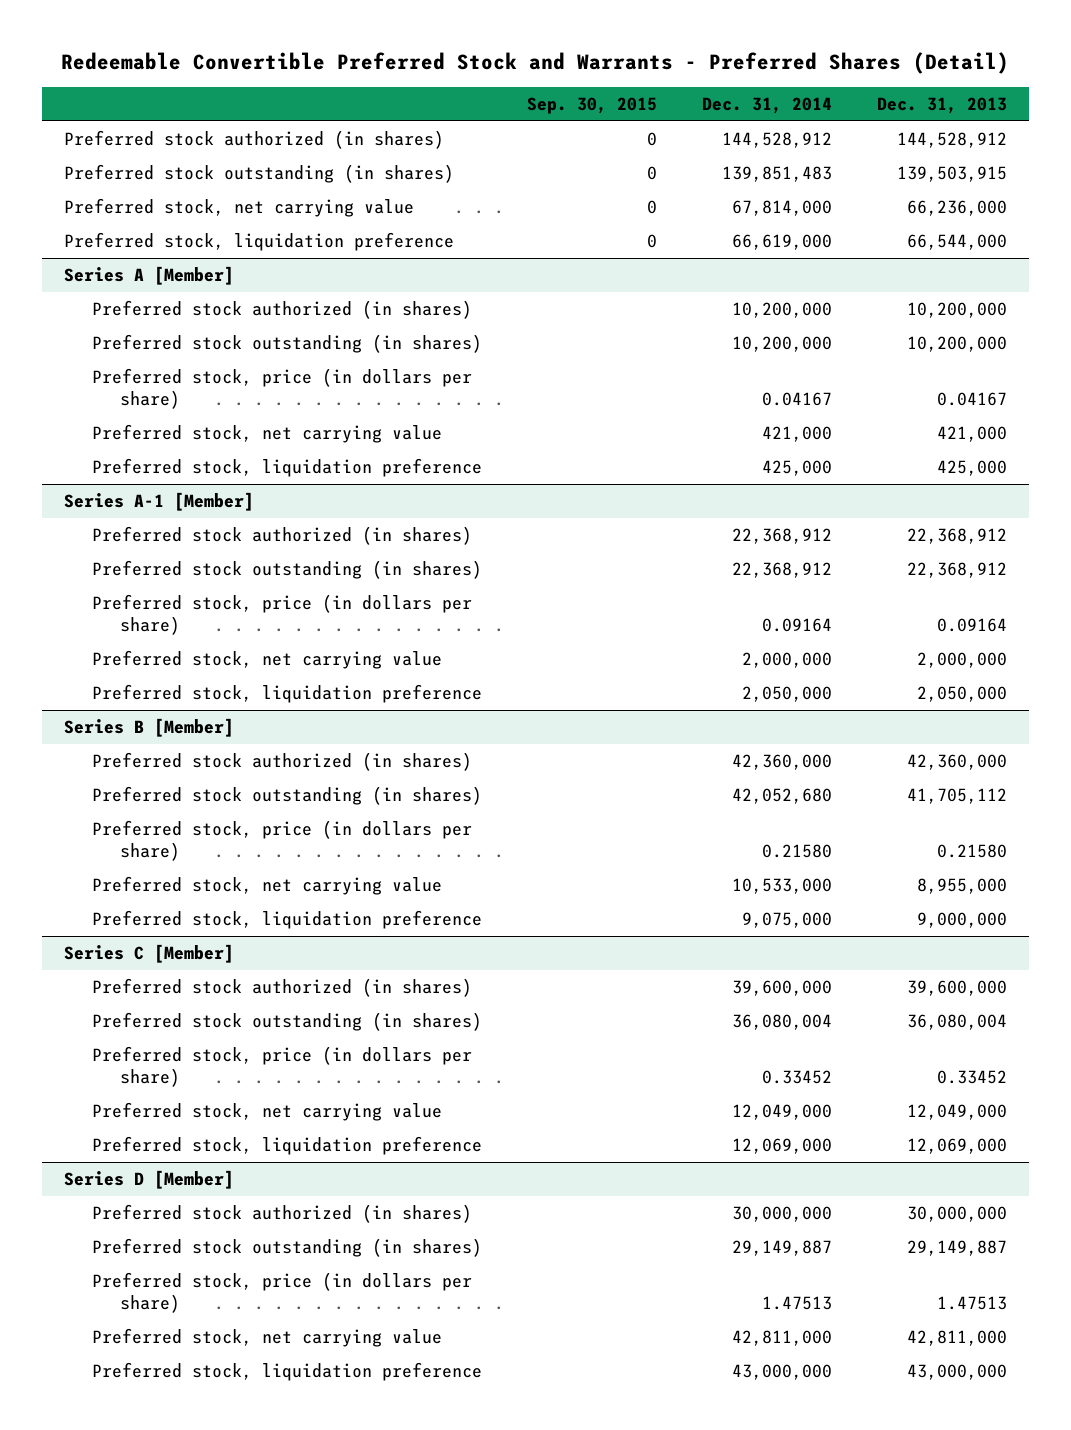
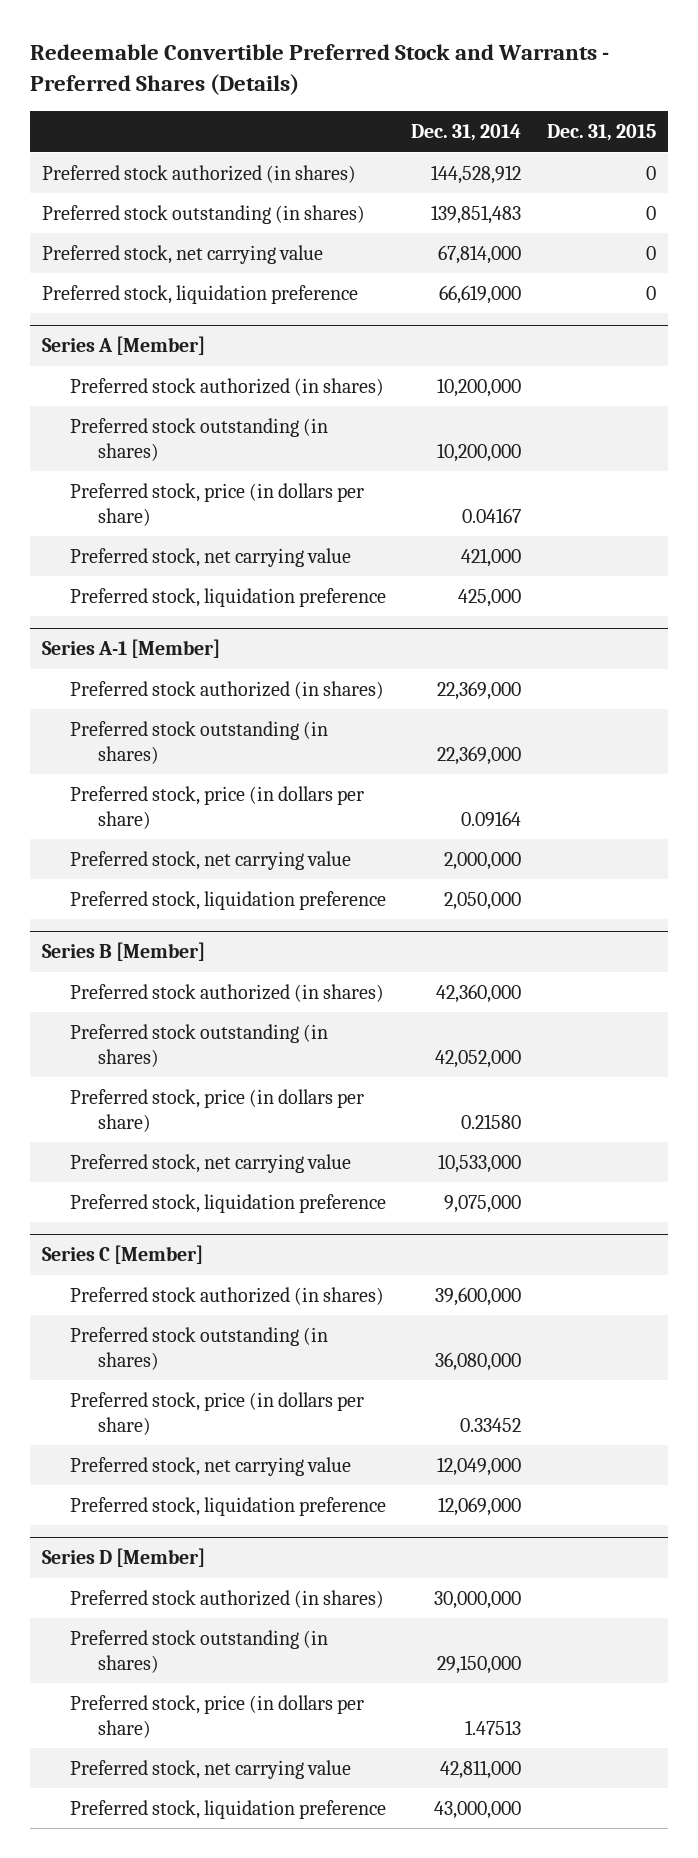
[61,52,1010,75] Redeemable Convertible Preferred Stock and Warrants - Preferred Shares (Detail) -> [29,44,609,96] Redeemable Convertible Preferred Stock and Warrants - Preferred Shares (Details)
[526,97,657,115] Sep. 30, 2015 -> none
[876,97,1007,115] Dec. 31, 2013 -> none
none -> [546,124,656,142] Dec. 31, 2015
[731,528,832,545] 22,368,912 -> [437,680,522,700] 22,369,000
[731,562,832,579] 22,368,912 -> [437,745,522,765] 22,369,000
[731,788,832,805] 42,052,680 -> [435,1049,522,1068] 42,052,000
[731,1014,832,1031] 36,080,004 -> [435,1351,522,1371] 36,080,000
[731,1240,832,1257] 29,149,887 -> [437,1654,522,1674] 29,150,000

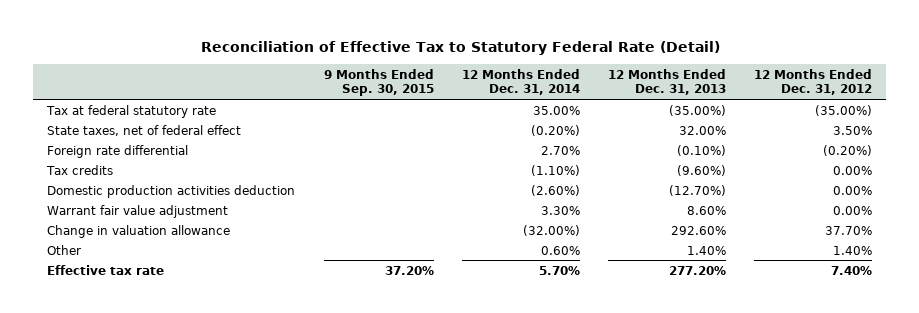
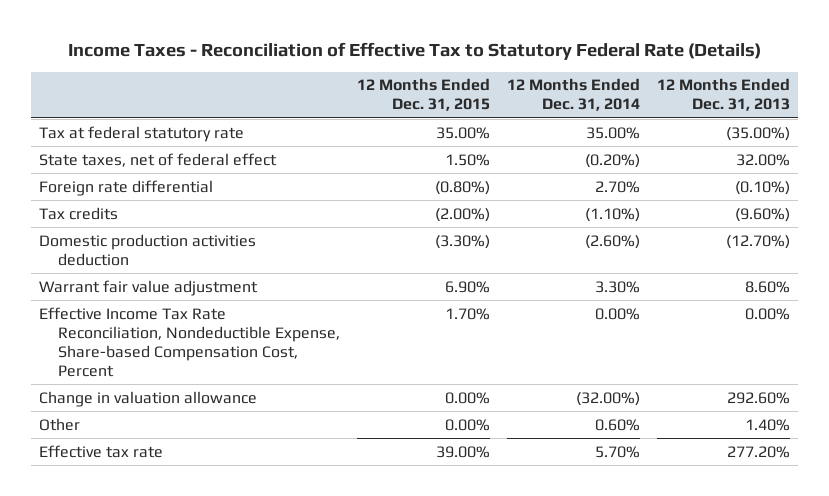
[200,41,720,56] Reconciliation of Effective Tax to Statutory Federal Rate (Detail) -> [67,41,761,60] Income Taxes - Reconciliation of Effective Tax to Statutory Federal Rate (Details)
[323,68,434,97] 9 Months Ended Sep. 30, 2015 -> none
[753,68,872,96] 12 Months Ended Dec. 31, 2012 -> none
none -> [356,78,490,112] 12 Months Ended Dec. 31, 2015
none -> [39,306,341,378] Effective Income Tax Rate Reconciliation, Nondeductible Expense, Share-based Compensation Cost, Percent

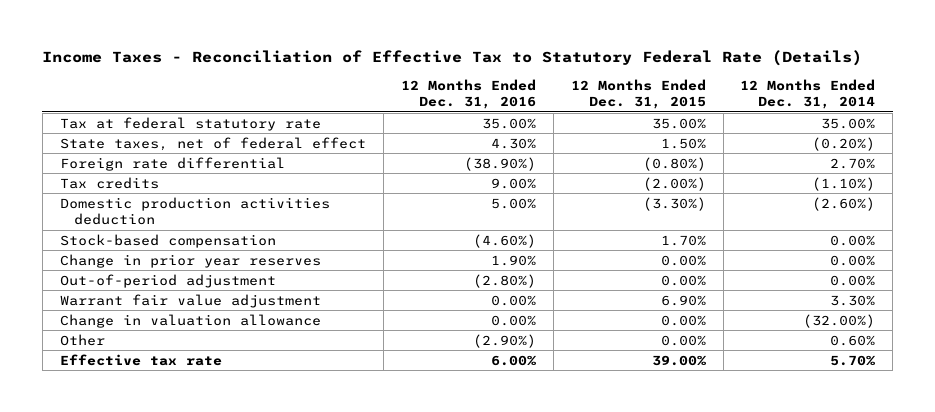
[656,78,790,112] 12 Months Ended Dec. 31, 2013 -> none
none -> [400,78,536,110] 12 Months Ended Dec. 31, 2016
none -> [59,233,276,248] Stock-based compensation
none -> [59,253,321,268] Change in prior year reserves
none -> [59,273,276,288] Out-of-period adjustment
[39,306,341,378] Effective Income Tax Rate Reconciliation, Nondeductible Expense, Share-based Compensation Cost, Percent -> none

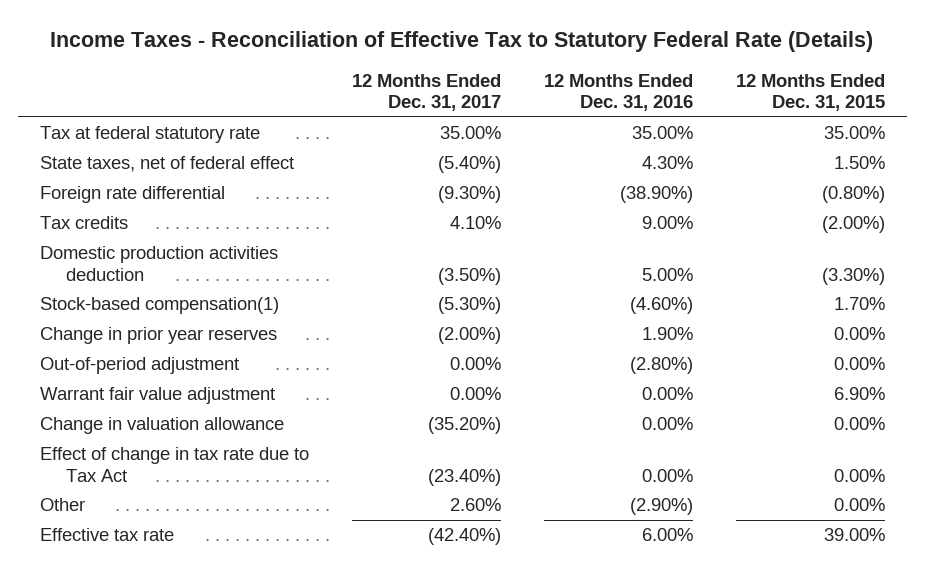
[740,78,876,110] 12 Months Ended Dec. 31, 2014 -> none
none -> [351,73,501,112] 12 Months Ended Dec. 31, 2017
[59,233,276,248] Stock-based compensation -> [39,297,279,315] Stock-based compensation(1)
none -> [39,447,309,482] Effect of change in tax rate due to Tax Act

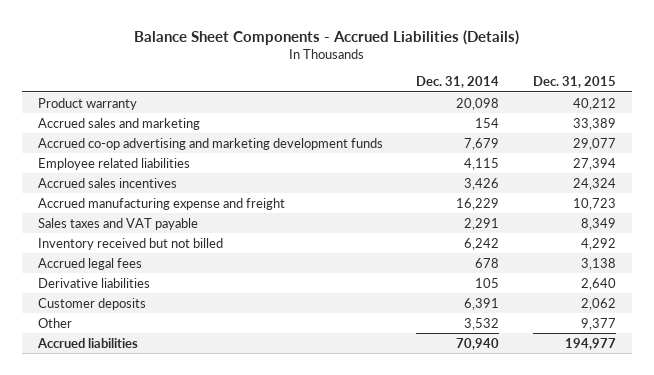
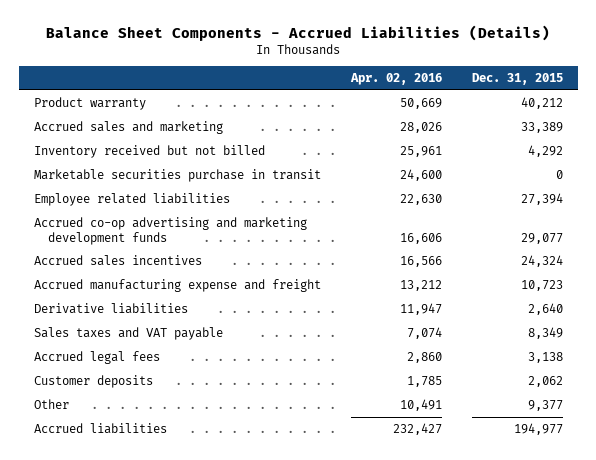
[416,76,500,89] Dec. 31, 2014 -> none
none -> [349,72,442,85] Apr. 02, 2016
[38,237,224,250] Inventory received but not billed -> [33,145,265,159] Inventory received but not billed
none -> [33,169,321,183] Marketable securities purchase in transit
[38,137,384,150] Accrued co-op advertising and marketing development funds -> [33,217,307,245] Accrued co-op advertising and marketing development funds
[38,277,151,288] Derivative liabilities -> [33,303,188,315] Derivative liabilities

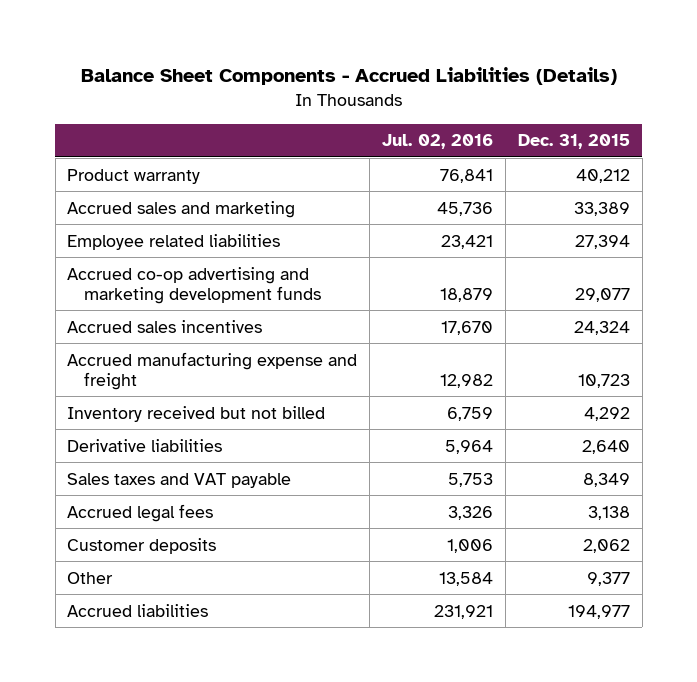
[349,72,442,85] Apr. 02, 2016 -> none
none -> [382,134,494,150] Jul. 02, 2016
[33,169,321,183] Marketable securities purchase in transit -> none
[33,145,265,159] Inventory received but not billed -> [67,405,326,422] Inventory received but not billed

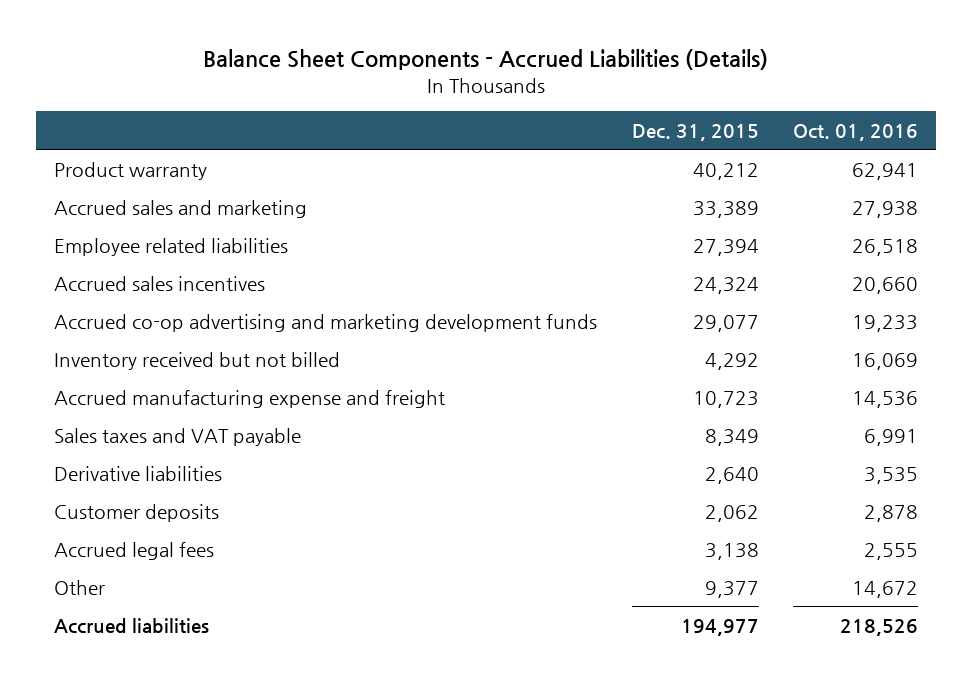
[382,134,494,150] Jul. 02, 2016 -> none
none -> [793,123,919,141] Oct. 01, 2016
[67,266,322,304] Accrued co-op advertising and marketing development funds -> [53,313,597,332] Accrued co-op advertising and marketing development funds
[67,351,358,390] Accrued manufacturing expense and freight -> [53,389,445,408] Accrued manufacturing expense and freight
[67,438,223,452] Derivative liabilities -> [53,465,222,481] Derivative liabilities
[67,503,214,522] Accrued legal fees -> [53,541,214,560] Accrued legal fees

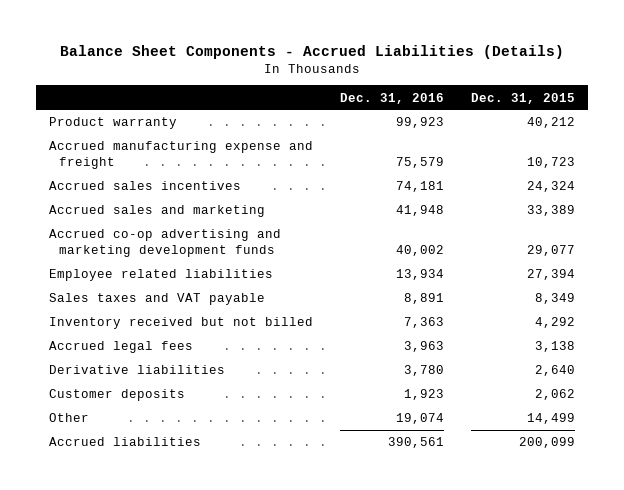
[793,123,919,141] Oct. 01, 2016 -> none
none -> [340,92,445,104] Dec. 31, 2016
[53,389,445,408] Accrued manufacturing expense and freight -> [49,141,314,170] Accrued manufacturing expense and freight
[53,199,307,218] Accrued sales and marketing -> [49,205,266,218] Accrued sales and marketing
[53,237,288,256] Employee related liabilities -> [49,269,274,282] Employee related liabilities
[53,351,340,370] Inventory received but not billed -> [49,317,314,330] Inventory received but not billed
[53,541,214,560] Accrued legal fees -> [49,341,194,354] Accrued legal fees
[704,580,759,598] 9,377 -> [526,413,575,425] 14,499
[680,618,759,636] 194,977 -> [518,437,575,449] 200,099

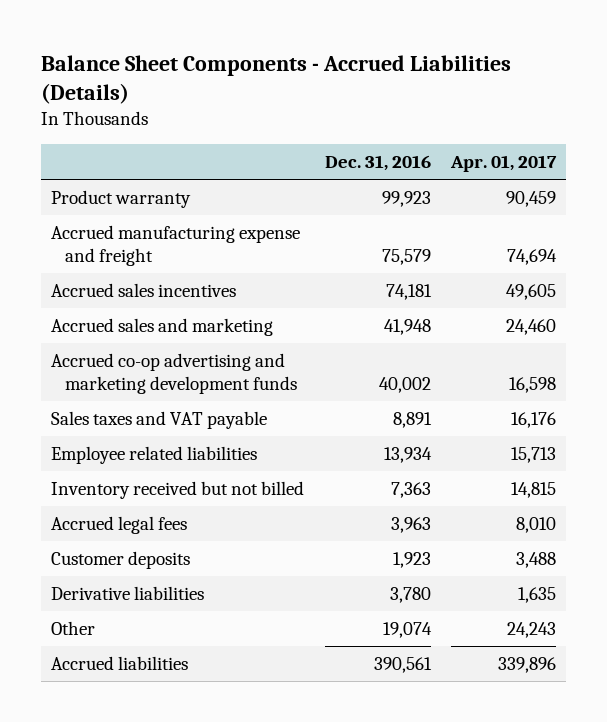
[470,92,575,104] Dec. 31, 2015 -> none
none -> [449,155,557,173] Apr. 01, 2017
[49,269,274,282] Employee related liabilities -> [51,445,258,464] Employee related liabilities
[49,365,226,375] Derivative liabilities -> [51,585,205,600] Derivative liabilities

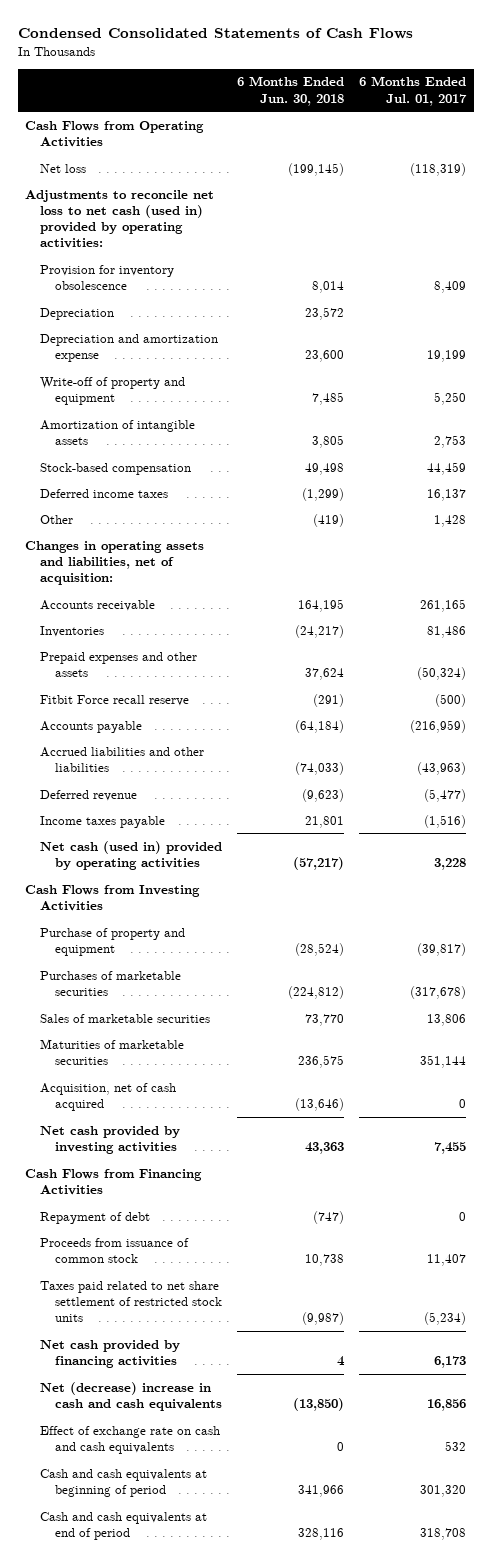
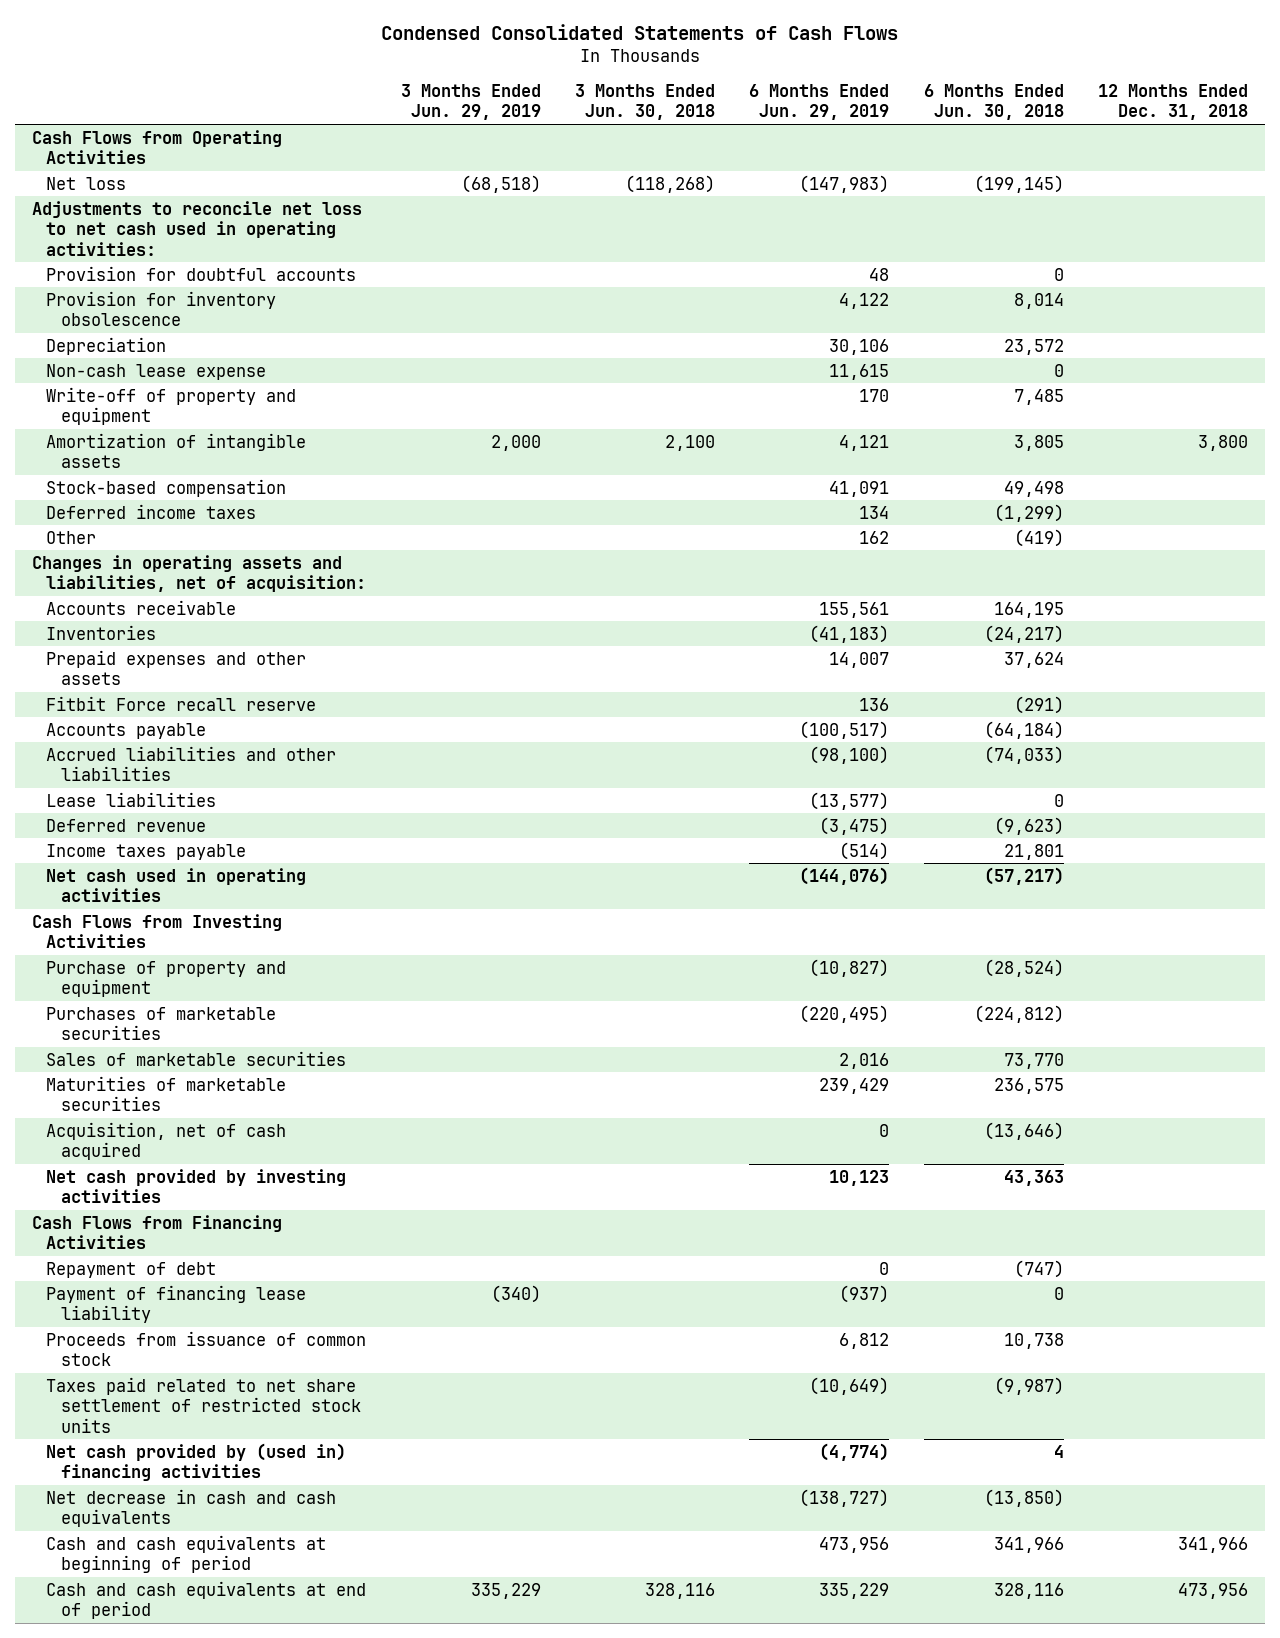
[359,76,468,106] 6 Months Ended Jul. 01, 2017 -> none
none -> [400,83,541,121] 3 Months Ended Jun. 29, 2019
none -> [574,83,715,121] 3 Months Ended Jun. 30, 2018
none -> [749,83,890,121] 6 Months Ended Jun. 29, 2019
none -> [1097,83,1248,121] 12 Months Ended Dec. 31, 2018
[25,189,215,249] Adjustments to reconcile net loss to net cash (used in) provided by operating activities: -> [31,200,362,256] Adjustments to reconcile net loss to net cash used in operating activities:
none -> [46,265,357,281] Provision for doubtful accounts
[39,333,218,362] Depreciation and amortization expense -> none
none -> [46,363,267,380] Non-cash lease expense
none -> [46,791,217,807] Lease liabilities
[39,840,222,870] Net cash (used in) provided by operating activities -> [46,867,307,903] Net cash used in operating activities
none -> [46,1284,307,1324] Payment of financing lease liability
[39,1425,220,1454] Effect of exchange rate on cash and cash equivalents -> none
[39,1339,180,1368] Net cash provided by financing activities -> [46,1442,347,1482] Net cash provided by (used in) financing activities
[39,1381,222,1411] Net (decrease) increase in cash and cash equivalents -> [46,1488,337,1528] Net decrease in cash and cash equivalents

